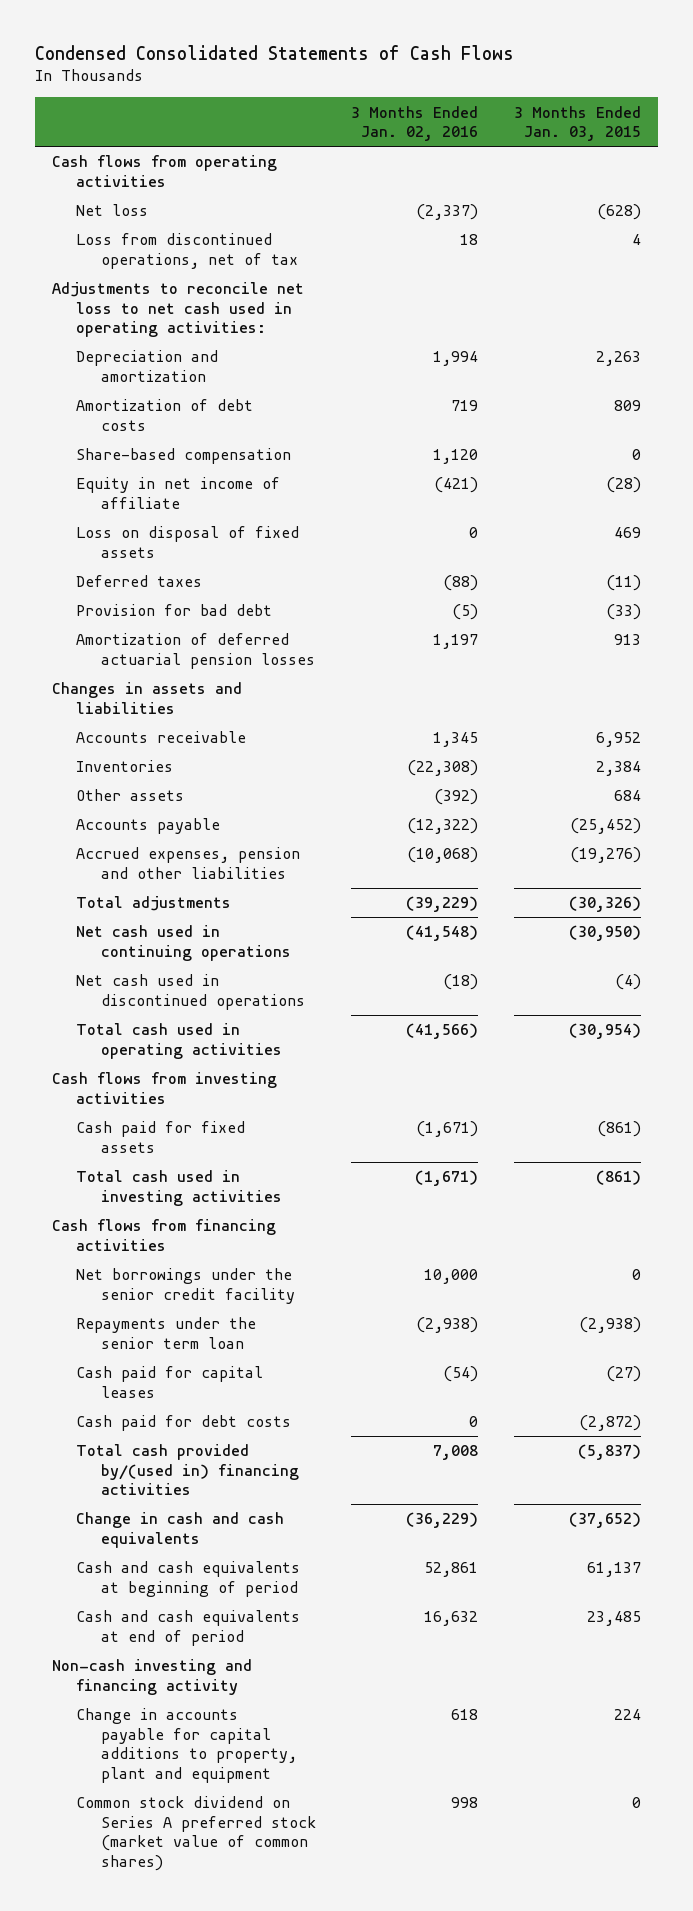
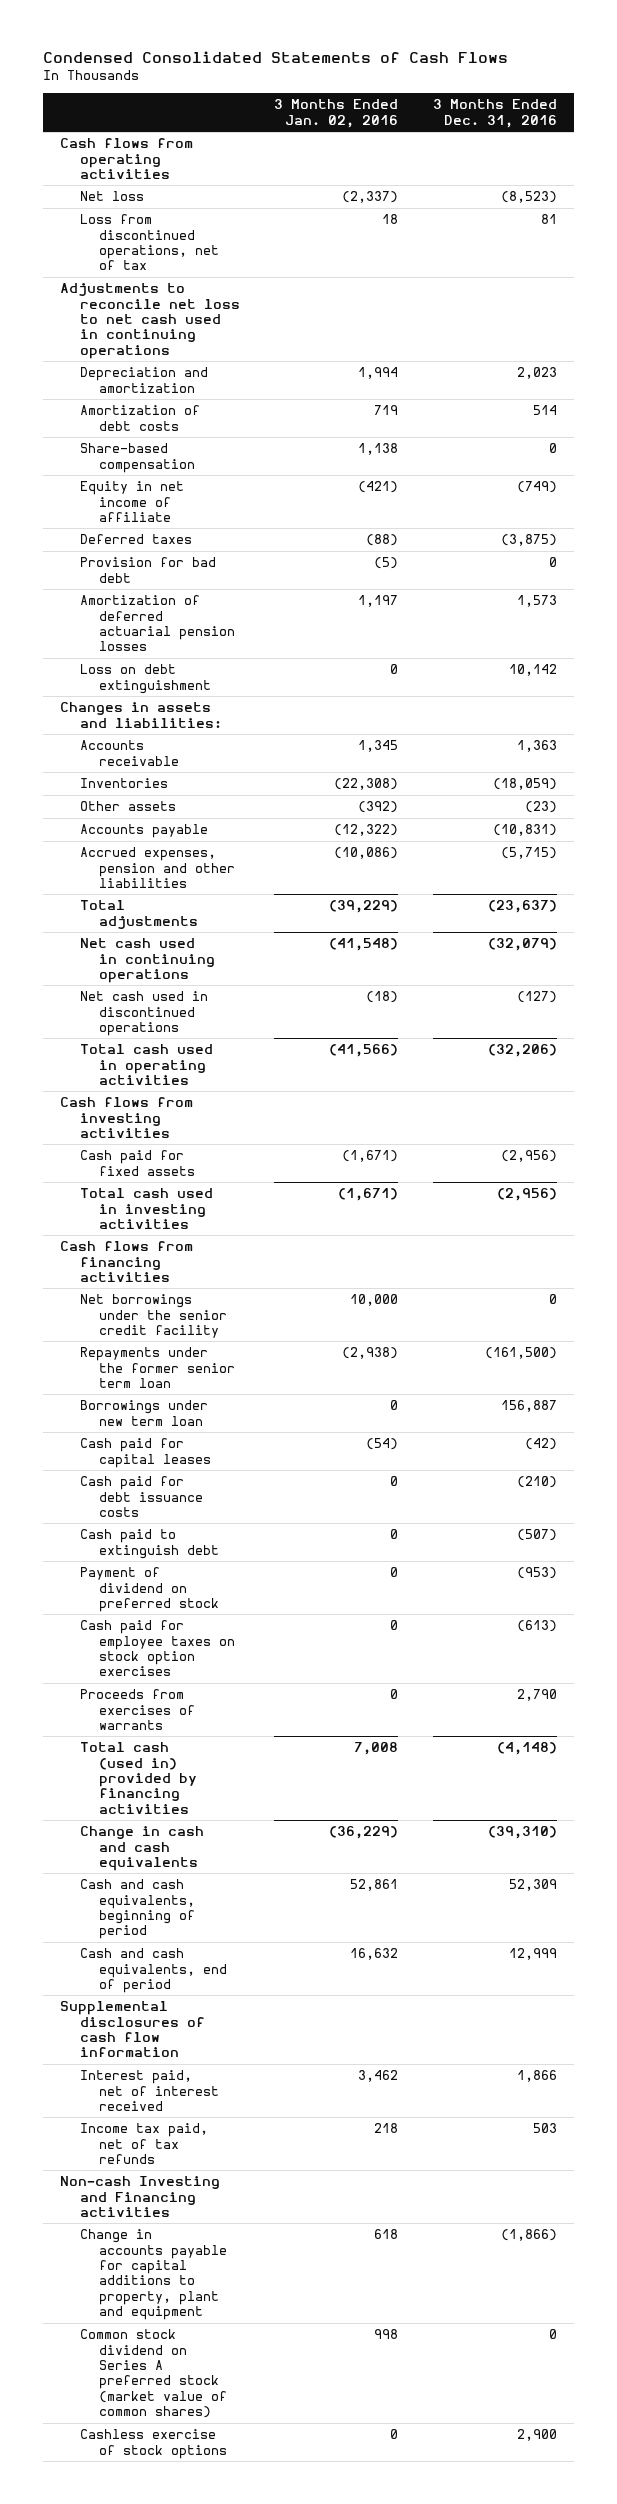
[513,105,641,142] 3 Months Ended Jan. 03, 2015 -> none
none -> [432,99,557,128] 3 Months Ended Dec. 31, 2016
[52,282,305,338] Adjustments to reconcile net loss to net cash used in operating activities: -> [60,283,240,359] Adjustments to reconcile net loss to net cash used in continuing operations
[433,449,479,465] 1,120 -> [358,443,399,456] 1,138
[76,526,300,558] Loss on disposal of fixed assets -> none
none -> [79,664,212,694] Loss on debt extinguishment
[52,682,243,714] Changes in assets and liabilities -> [60,702,222,728] Changes in assets and liabilities:
[407,847,479,864] (10,068) -> [334,847,399,860] (10,086)
[76,1317,257,1349] Repayments under the senior term loan -> [79,1347,236,1388] Repayments under the former senior term loan
none -> [79,1400,208,1426] Borrowings under new term loan
[76,1415,292,1432] Cash paid for debt costs -> [79,1476,204,1517] Cash paid for debt issuance costs
none -> [79,1529,220,1559] Cash paid to extinguish debt
none -> [79,1567,220,1612] Payment of dividend on preferred stock
none -> [79,1620,236,1677] Cash paid for employee taxes on stock option exercises
none -> [79,1689,196,1730] Proceeds from exercises of warrants
[76,1444,299,1496] Total cash provided by/(used in) financing activities -> [79,1742,198,1814] Total cash (used in) provided by financing activities
[76,1561,301,1597] Cash and cash equivalents at beginning of period -> [79,1879,196,1940] Cash and cash equivalents, beginning of period
[76,1610,301,1646] Cash and cash equivalents at end of period -> [79,1948,228,1993] Cash and cash equivalents, end of period
none -> [60,2001,205,2058] Supplemental disclosures of cash flow information
none -> [79,2070,220,2111] Interest paid, net of interest received
none -> [79,2123,208,2164] Income tax paid, net of tax refunds
[52,1659,253,1695] Non-cash investing and financing activity -> [60,2176,221,2217] Non-cash Investing and Financing activities
none -> [79,2429,228,2459] Cashless exercise of stock options

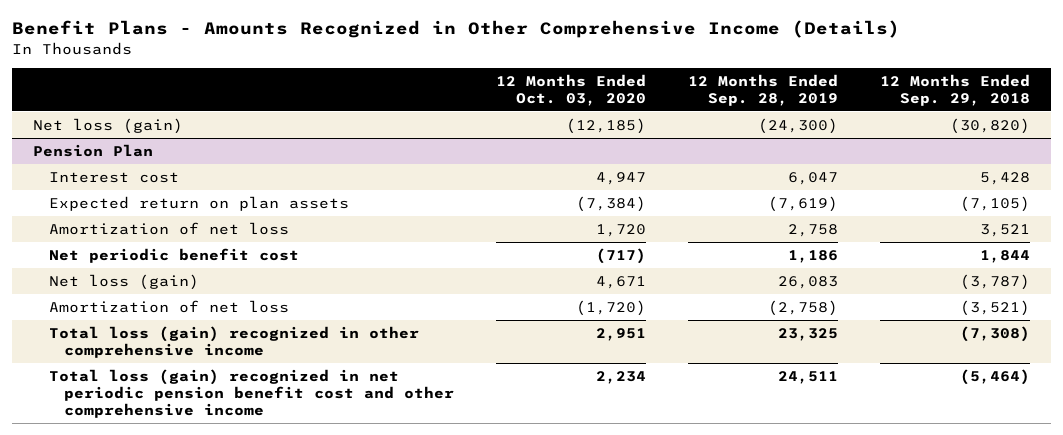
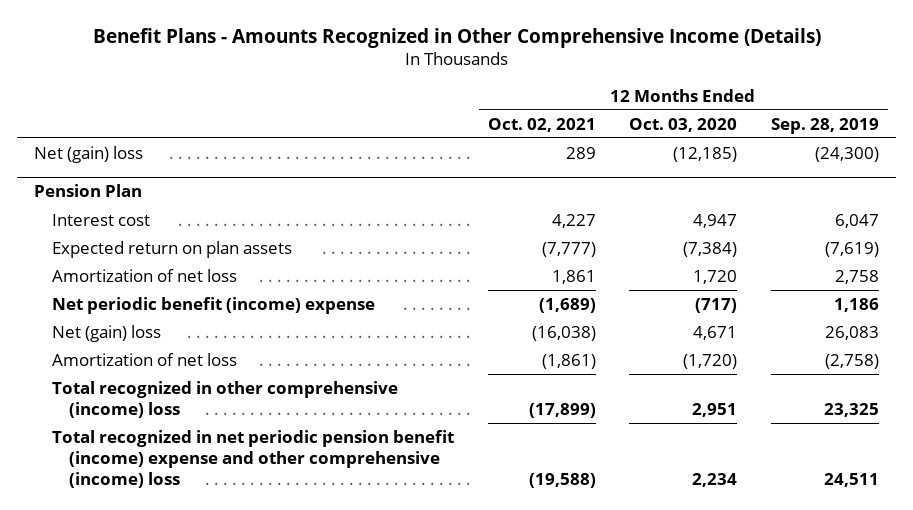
[879,73,1030,106] 12 Months Ended Sep. 29, 2018 -> none
none -> [487,117,596,132] Oct. 02, 2021
[33,118,184,135] Net loss (gain) -> [33,145,143,163] Net (gain) loss
[48,248,299,264] Net periodic benefit cost -> [51,296,375,314] Net periodic benefit (income) expense
[48,274,199,291] Net loss (gain) -> [51,324,161,342] Net (gain) loss
[48,326,419,358] Total loss (gain) recognized in other comprehensive income -> [51,380,398,418] Total recognized in other comprehensive (income) loss
[48,369,454,418] Total loss (gain) recognized in net periodic pension benefit cost and other comprehensive income -> [51,429,454,488] Total recognized in net periodic pension benefit (income) expense and other comprehensive (income) loss

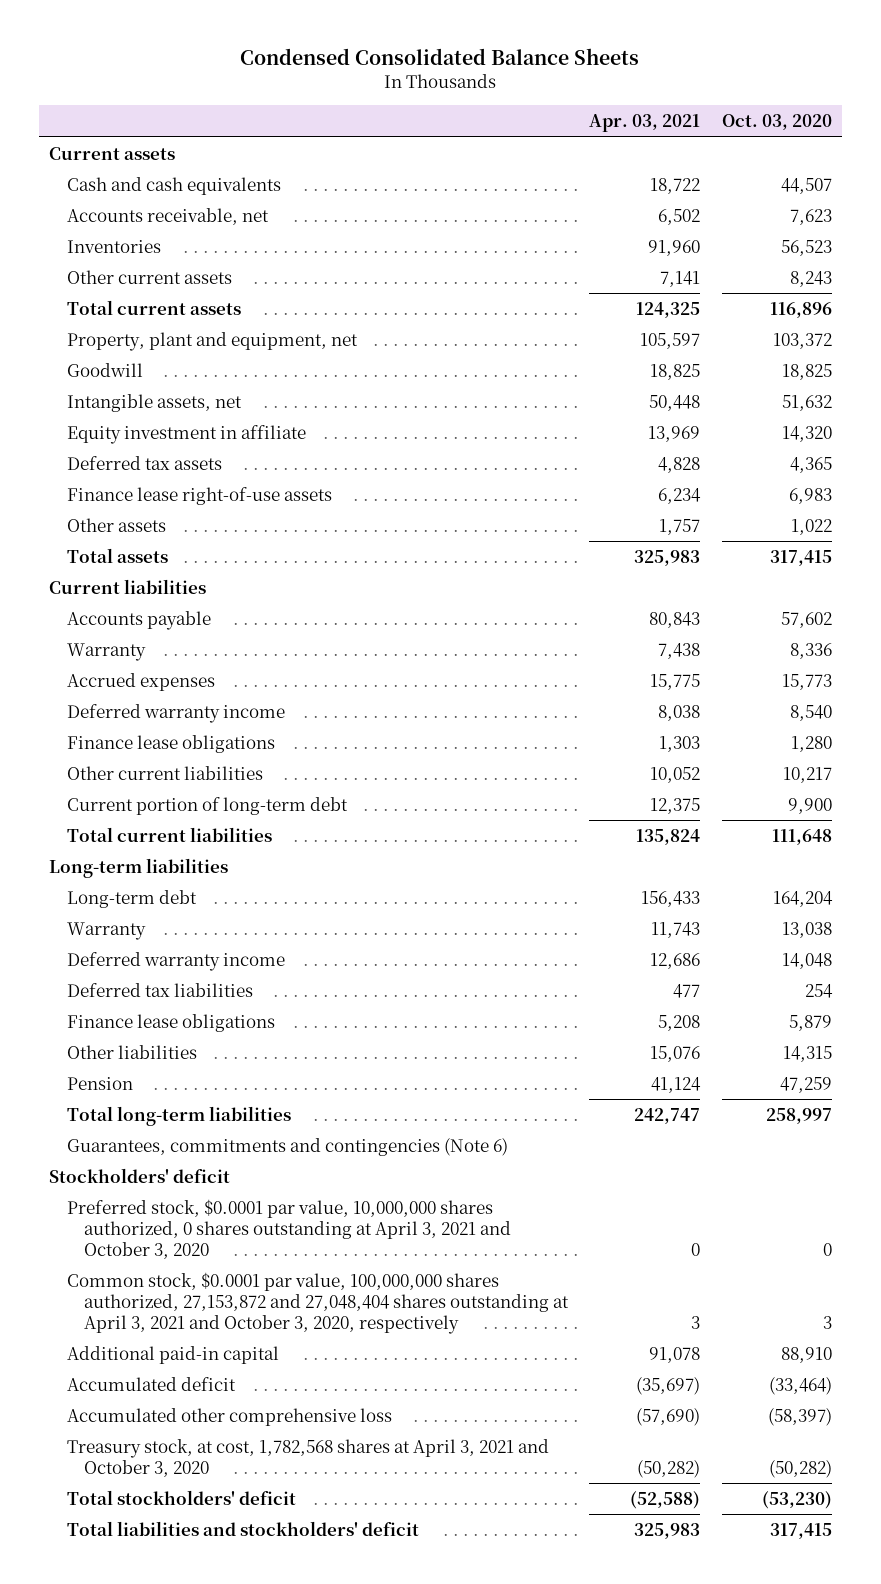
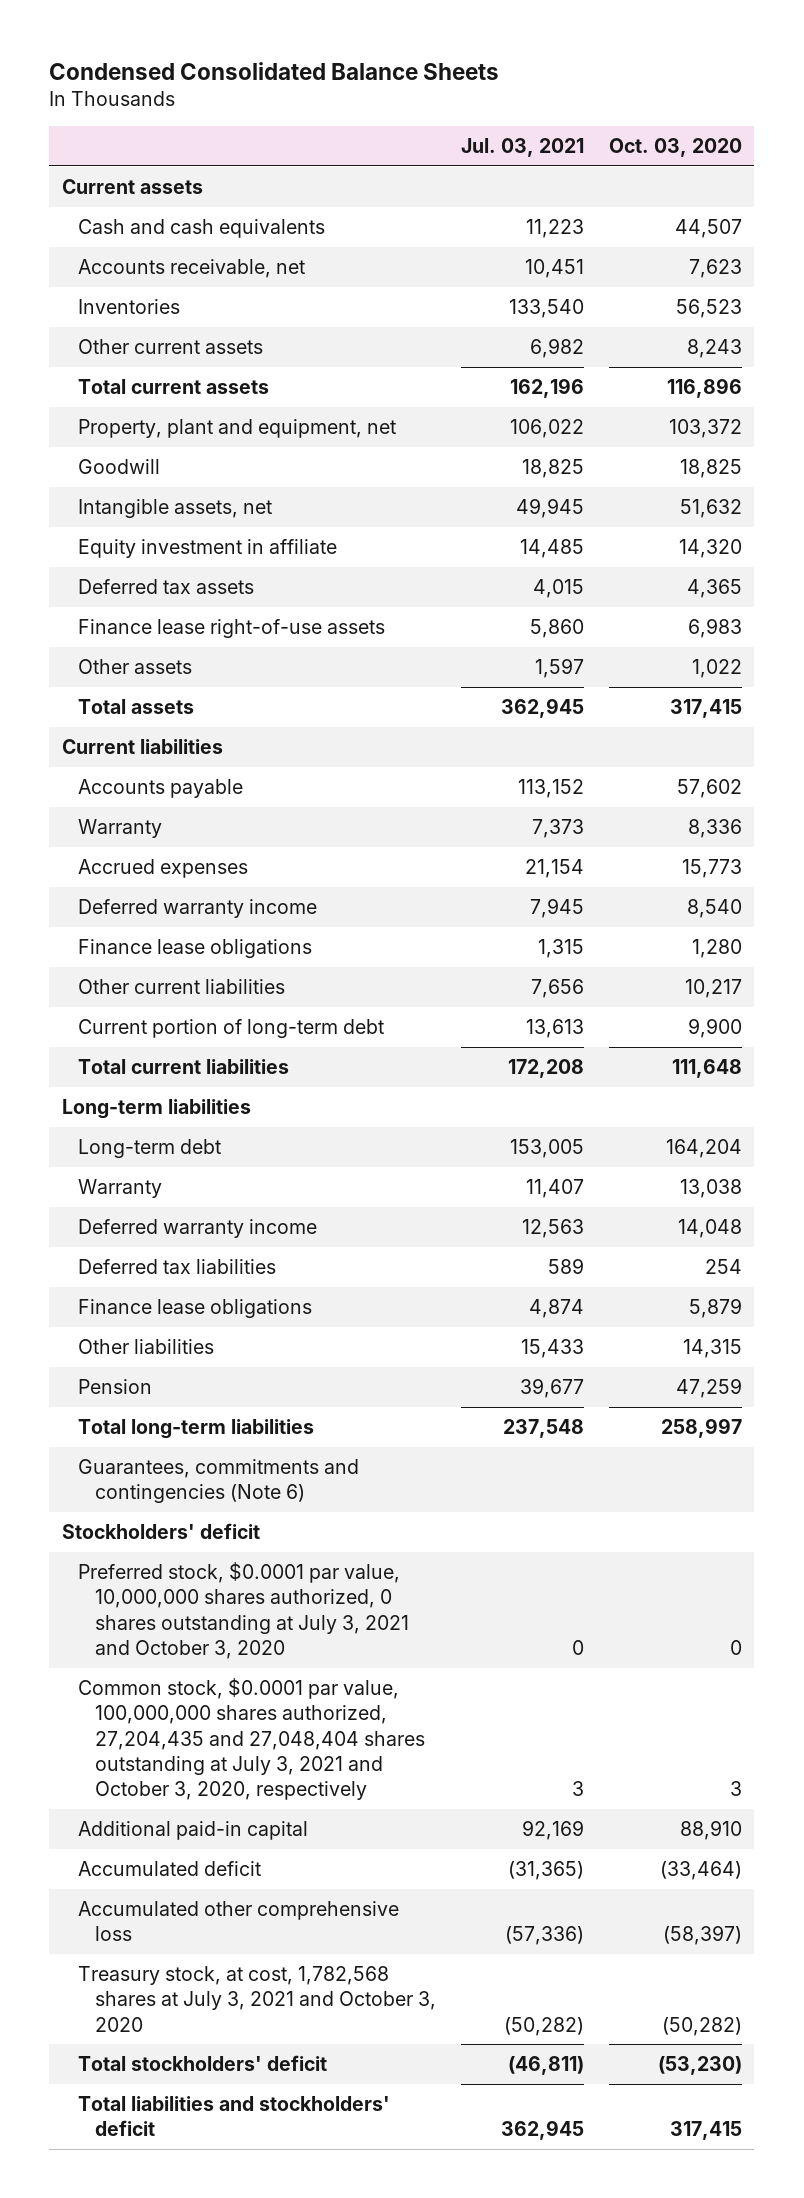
[589,114,701,133] Apr. 03, 2021 -> none
none -> [460,138,584,158] Jul. 03, 2021
[66,1198,512,1259] Preferred stock, $0.0001 par value, 10,000,000 shares authorized, 0 shares outstanding at April 3, 2021 and October 3, 2020 -> [78,1561,409,1660] Preferred stock, $0.0001 par value, 10,000,000 shares authorized, 0 shares outstanding at July 3, 2021 and October 3, 2020
[66,1271,570,1334] Common stock, $0.0001 par value, 100,000,000 shares authorized, 27,153,872 and 27,048,404 shares outstanding at April 3, 2021 and October 3, 2020, respectively -> [78,1677,425,1801] Common stock, $0.0001 par value, 100,000,000 shares authorized, 27,204,435 and 27,048,404 shares outstanding at July 3, 2021 and October 3, 2020, respectively
[66,1438,549,1477] Treasury stock, at cost, 1,782,568 shares at April 3, 2021 and October 3, 2020 -> [78,1965,436,2032] Treasury stock, at cost, 1,782,568 shares at July 3, 2021 and October 3, 2020

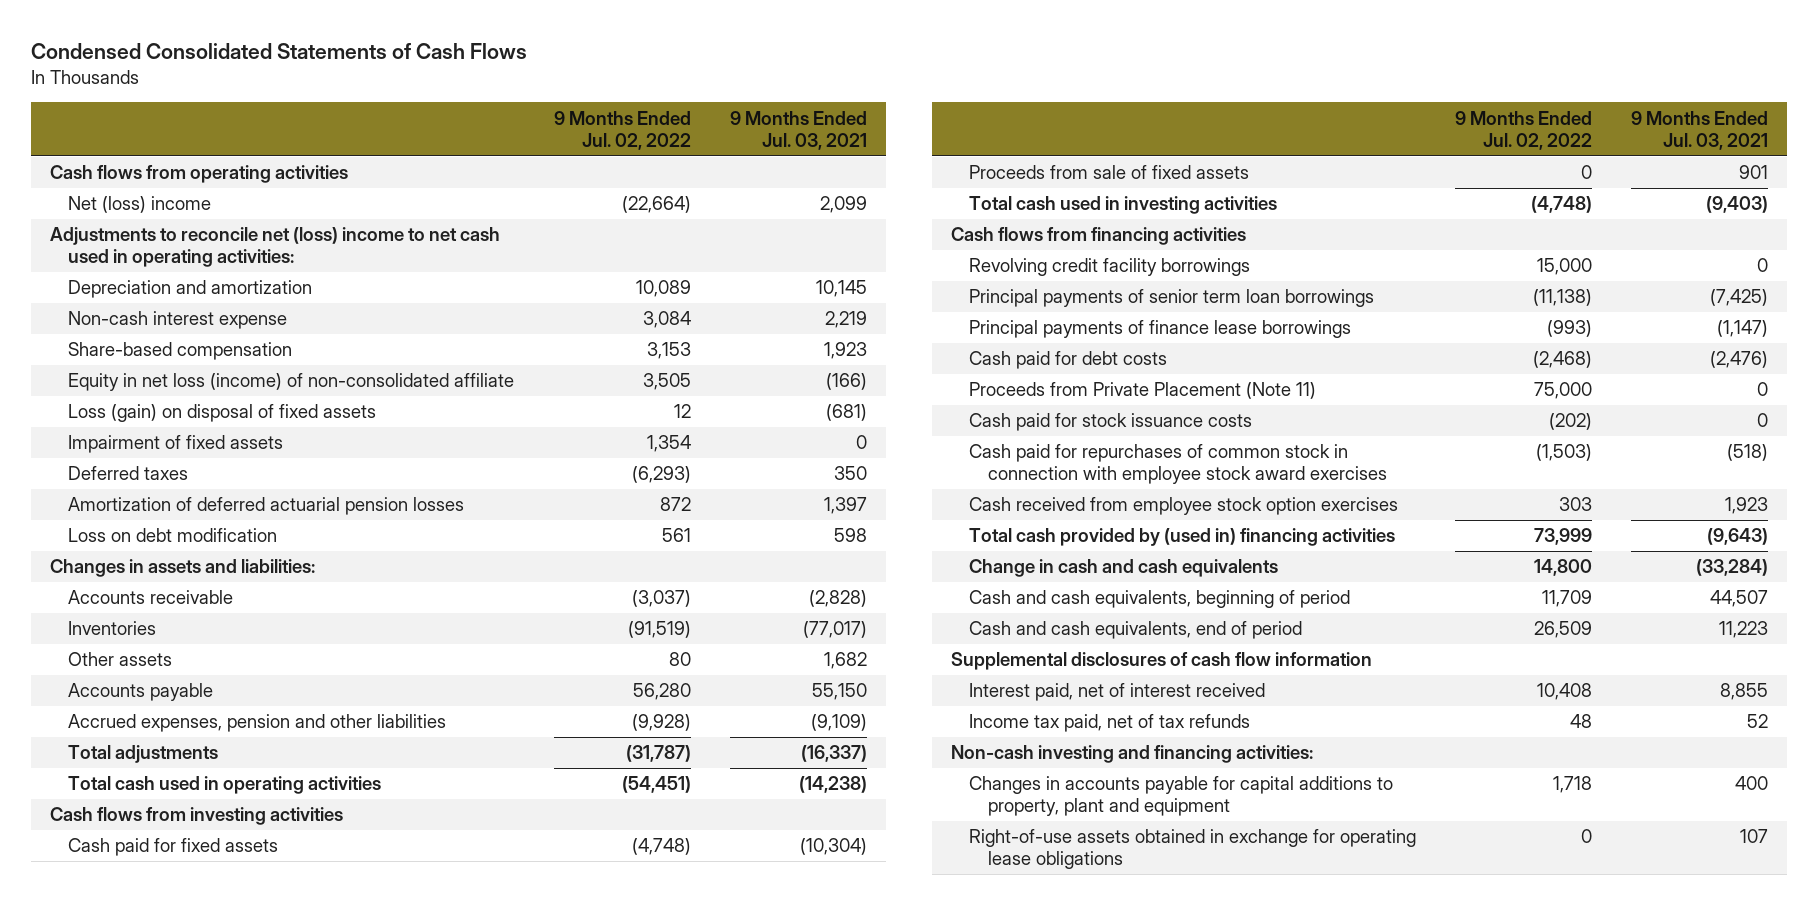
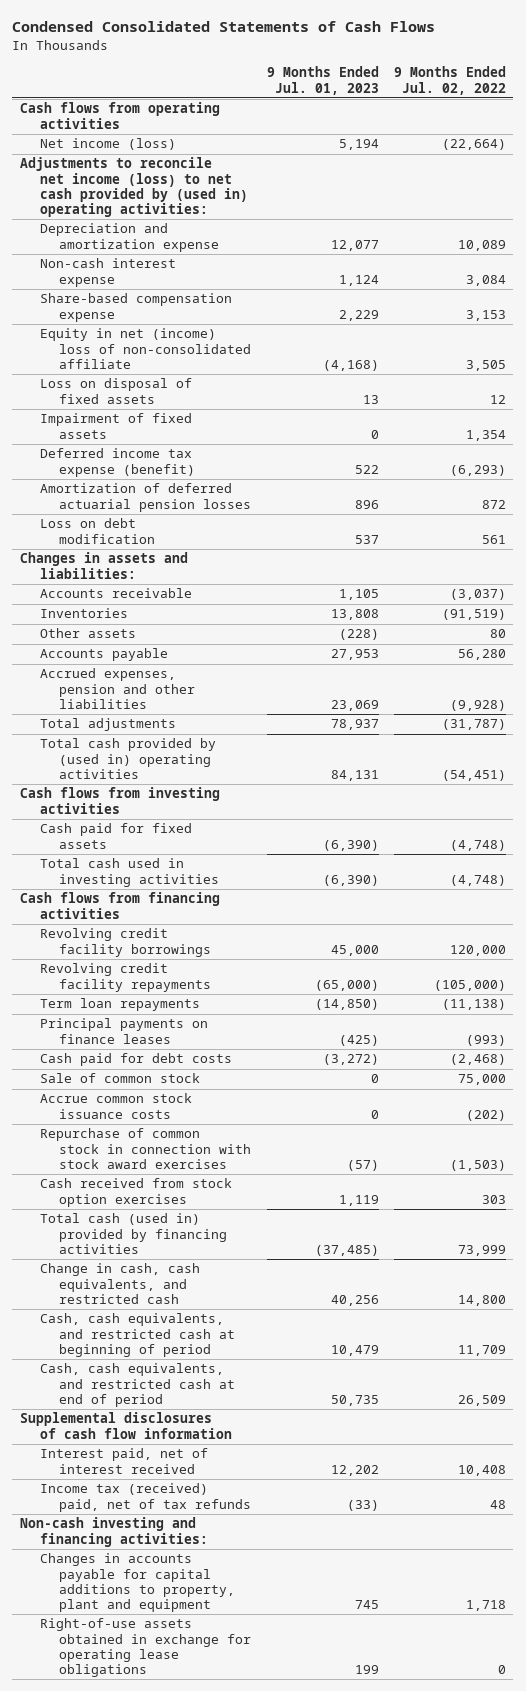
[729,110,867,150] 9 Months Ended Jul. 03, 2021 -> none
none -> [266,66,379,95] 9 Months Ended Jul. 01, 2023
[68,196,212,214] Net (loss) income -> [39,138,176,151] Net income (loss)
[50,227,501,268] Adjustments to reconcile net (loss) income to net cash used in operating activities: -> [19,157,248,218] Adjustments to reconcile net income (loss) to net cash provided by (used in) operating activities:
[68,280,313,299] Depreciation and amortization -> [39,223,220,252] Depreciation and amortization expense
[68,342,293,361] Share-based compensation -> [39,293,232,322] Share-based compensation expense
[68,373,515,392] Equity in net loss (income) of non-consolidated affiliate -> [39,328,252,369] Equity in net (income) loss of non-consolidated affiliate
[68,404,377,423] Loss (gain) on disposal of fixed assets -> [39,378,192,404] Loss on disposal of fixed assets
[68,466,189,481] Deferred taxes -> [39,448,196,477] Deferred income tax expense (benefit)
[68,776,382,795] Total cash used in operating activities -> [39,738,216,779] Total cash provided by (used in) operating activities
[969,165,1250,180] Proceeds from sale of fixed assets -> none
[1537,258,1593,276] 15,000 -> [449,944,506,956] 120,000
none -> [39,963,212,992] Revolving credit facility repayments
[969,289,1375,308] Principal payments of senior term loan borrowings -> [39,998,200,1012] Term loan repayments
[969,320,1352,339] Principal payments of finance lease borrowings -> [39,1018,208,1044] Principal payments on finance leases
[969,382,1317,400] Proceeds from Private Placement (Note 11) -> [39,1073,200,1084] Sale of common stock
[969,413,1253,432] Cash paid for stock issuance costs -> [39,1093,192,1119] Accrue common stock issuance costs
[969,444,1387,485] Cash paid for repurchases of common stock in connection with employee stock award exercises -> [39,1128,252,1169] Repurchase of common stock in connection with stock award exercises
[969,497,1399,516] Cash received from employee stock option exercises -> [39,1178,232,1207] Cash received from stock option exercises
[969,528,1396,547] Total cash provided by (used in) financing activities -> [39,1213,228,1254] Total cash (used in) provided by financing activities
[969,559,1279,578] Change in cash and cash equivalents -> [39,1263,200,1304] Change in cash, cash equivalents, and restricted cash
[969,590,1351,609] Cash and cash equivalents, beginning of period -> [39,1313,236,1357] Cash, cash equivalents, and restricted cash at beginning of period
[969,621,1303,640] Cash and cash equivalents, end of period -> [39,1363,236,1407] Cash, cash equivalents, and restricted cash at end of period
[969,714,1251,733] Income tax paid, net of tax refunds -> [39,1483,252,1512] Income tax (received) paid, net of tax refunds

